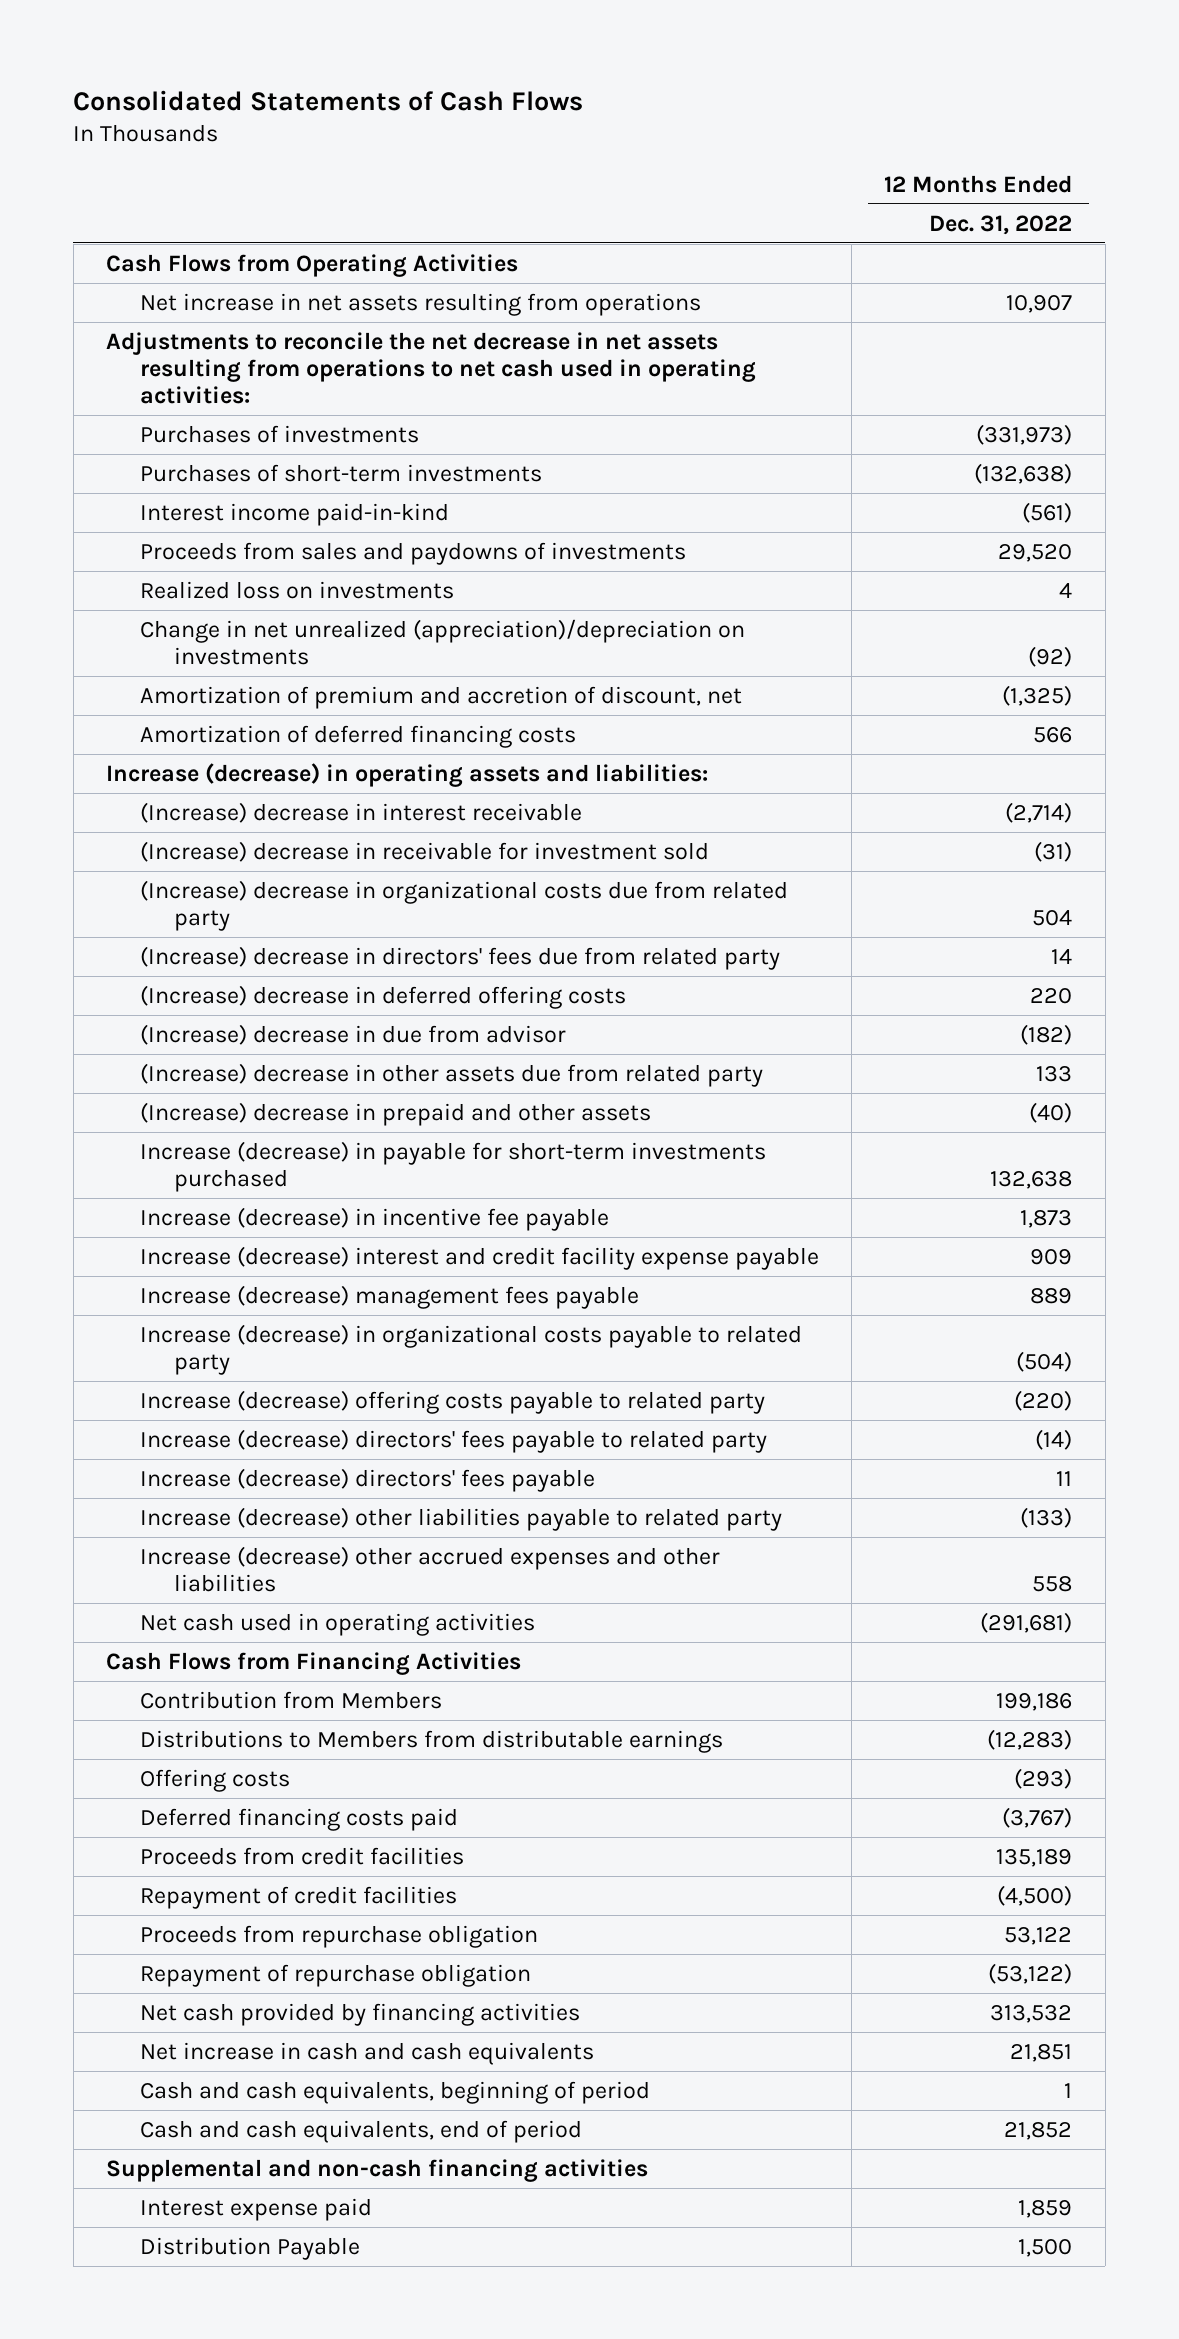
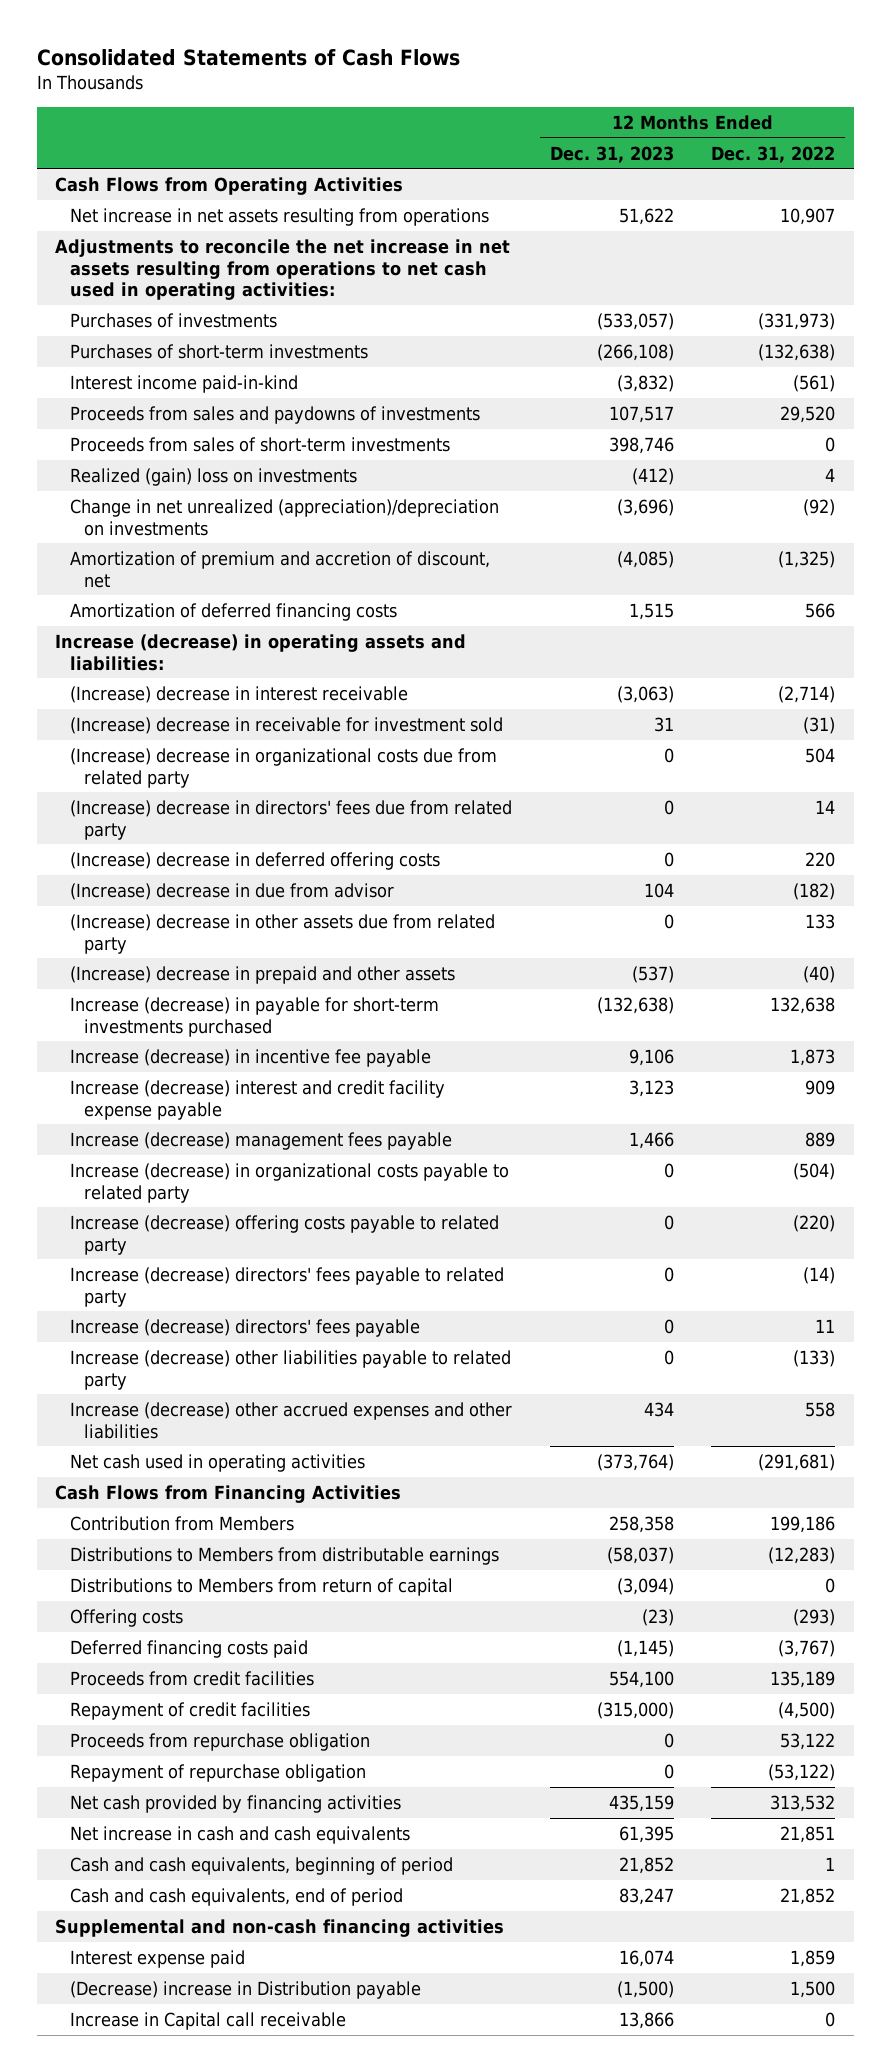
none -> [549,145,674,163] Dec. 31, 2023
[106,331,756,405] Adjustments to reconcile the net decrease in net assets resulting from operations to net cash used in operating activities: -> [55,238,511,301] Adjustments to reconcile the net increase in net assets resulting from operations to net cash used in operating activities:
none -> [69,436,450,452] Proceeds from sales of short-term investments
[139,580,454,599] Realized loss on investments -> [69,467,357,486] Realized (gain) loss on investments
none -> [69,1577,453,1596] Distributions to Members from return of capital
[139,2236,360,2260] Distribution Payable -> none
none -> [69,1980,421,1999] (Decrease) increase in Distribution payable
none -> [69,2011,346,2030] Increase in Capital call receivable

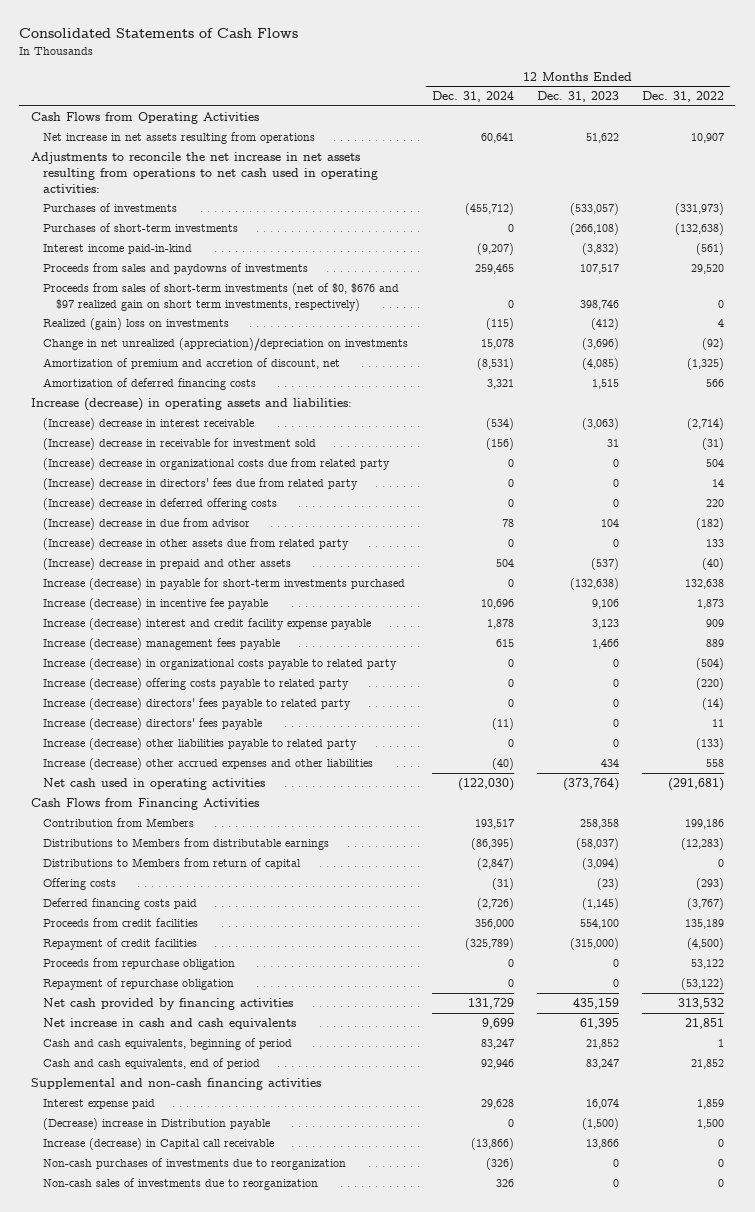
none -> [431,91,514,103] Dec. 31, 2024
[69,436,450,452] Proceeds from sales of short-term investments -> [43,282,400,311] Proceeds from sales of short-term investments (net of $0, $676 and $97 realized gain on short term investments, respectively)
[69,2011,346,2030] Increase in Capital call receivable -> [43,1137,275,1150] Increase (decrease) in Capital call receivable
none -> [43,1157,347,1170] Non-cash purchases of investments due to reorganization
none -> [43,1177,319,1190] Non-cash sales of investments due to reorganization

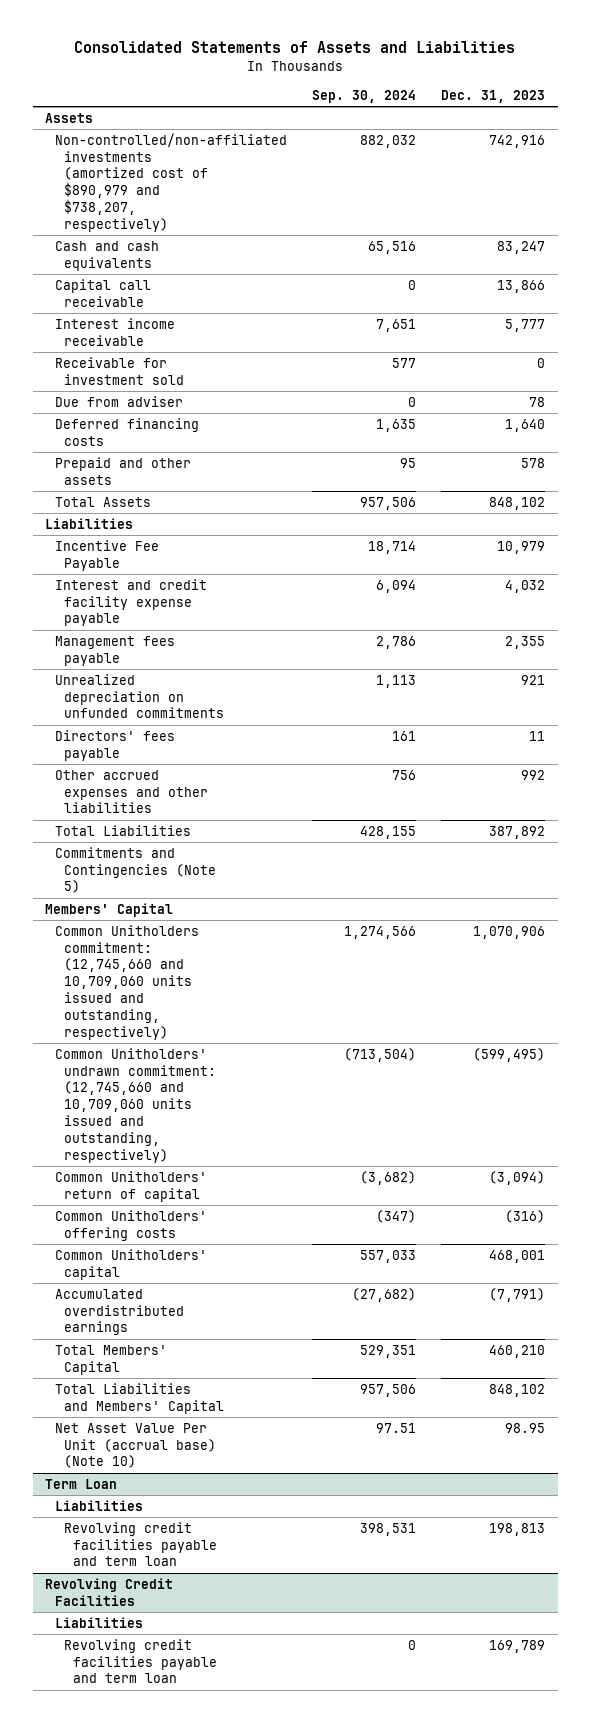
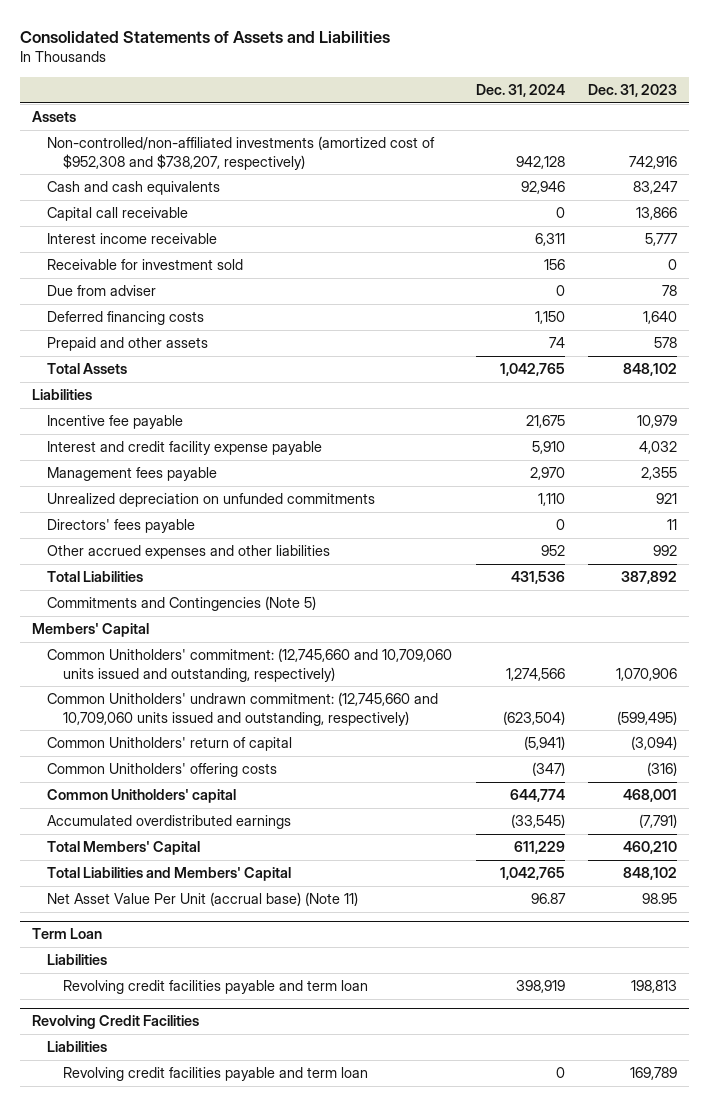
[311,89,416,103] Sep. 30, 2024 -> none
none -> [475,84,565,98] Dec. 31, 2024
[54,132,287,232] Non-controlled/non-affiliated investments (amortized cost of $890,979 and $738,207, respectively) -> [47,136,436,170] Non-controlled/non-affiliated investments (amortized cost of $952,308 and $738,207, respectively)
[54,539,159,571] Incentive Fee Payable -> [47,415,184,430] Incentive fee payable
[54,924,199,1040] Common Unitholders commitment: (12,745,660 and 10,709,060 units issued and outstanding, respectively) -> [47,648,453,682] Common Unitholders' commitment: (12,745,660 and 10,709,060 units issued and outstanding, respectively)
[54,1422,216,1469] Net Asset Value Per Unit (accrual base) (Note 10) -> [47,892,359,907] Net Asset Value Per Unit (accrual base) (Note 11)

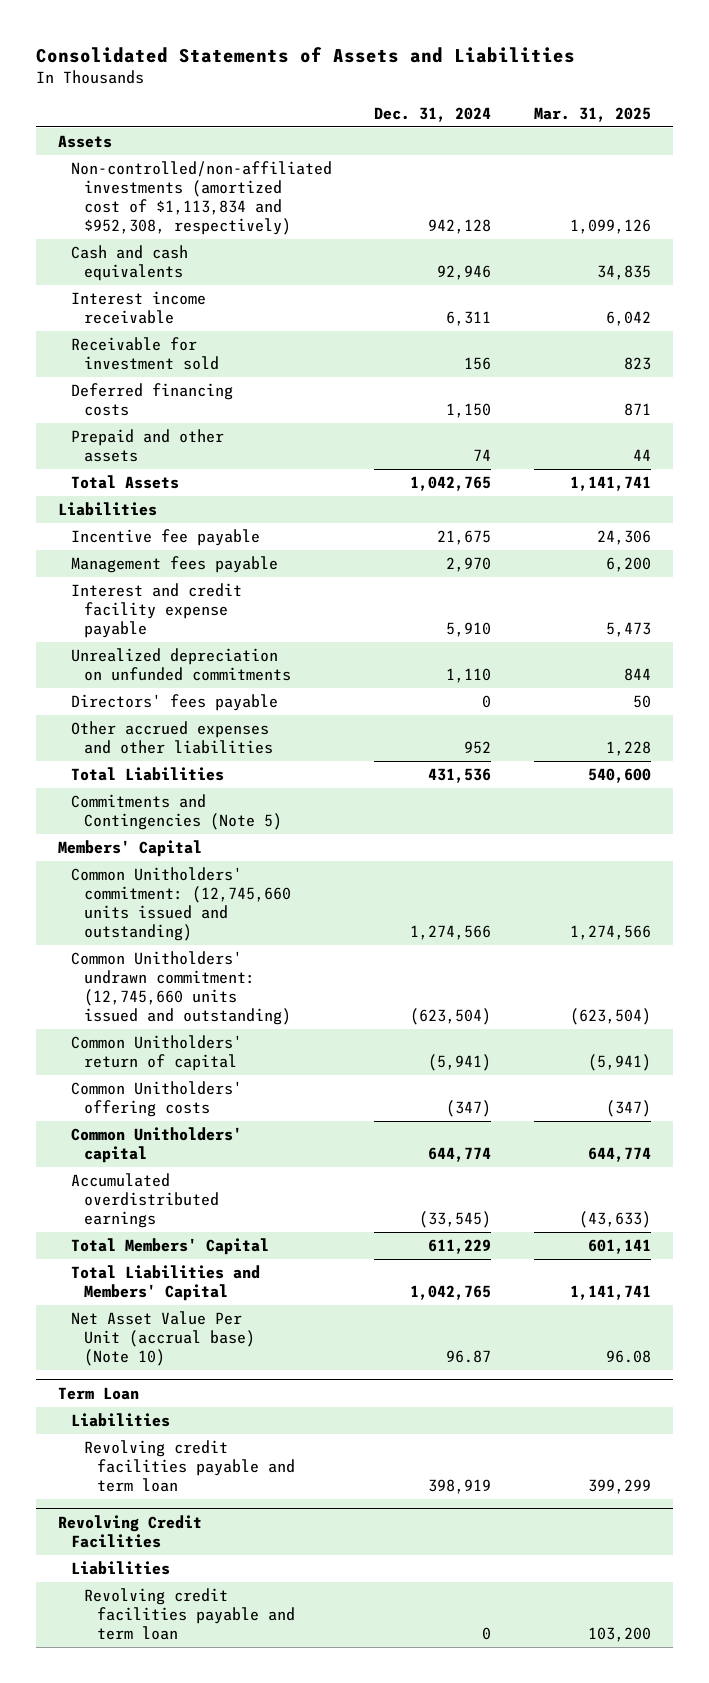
[588,84,678,98] Dec. 31, 2023 -> none
none -> [534,106,652,122] Mar. 31, 2025
[47,136,436,170] Non-controlled/non-affiliated investments (amortized cost of $952,308 and $738,207, respectively) -> [70,161,332,235] Non-controlled/non-affiliated investments (amortized cost of $1,113,834 and $952,308, respectively)
[47,207,189,222] Capital call receivable -> none
[47,285,157,297] Due from adviser -> none
[47,441,323,456] Interest and credit facility expense payable -> [70,583,242,638] Interest and credit facility expense payable
[47,648,453,682] Common Unitholders' commitment: (12,745,660 and 10,709,060 units issued and outstanding, respectively) -> [70,867,291,941] Common Unitholders' commitment: (12,745,660 units issued and outstanding)
[47,692,439,726] Common Unitholders' undrawn commitment: (12,745,660 and 10,709,060 units issued and outstanding, respectively) -> [70,951,291,1025] Common Unitholders' undrawn commitment: (12,745,660 units issued and outstanding)
[47,892,359,907] Net Asset Value Per Unit (accrual base) (Note 11) -> [70,1311,255,1366] Net Asset Value Per Unit (accrual base) (Note 10)

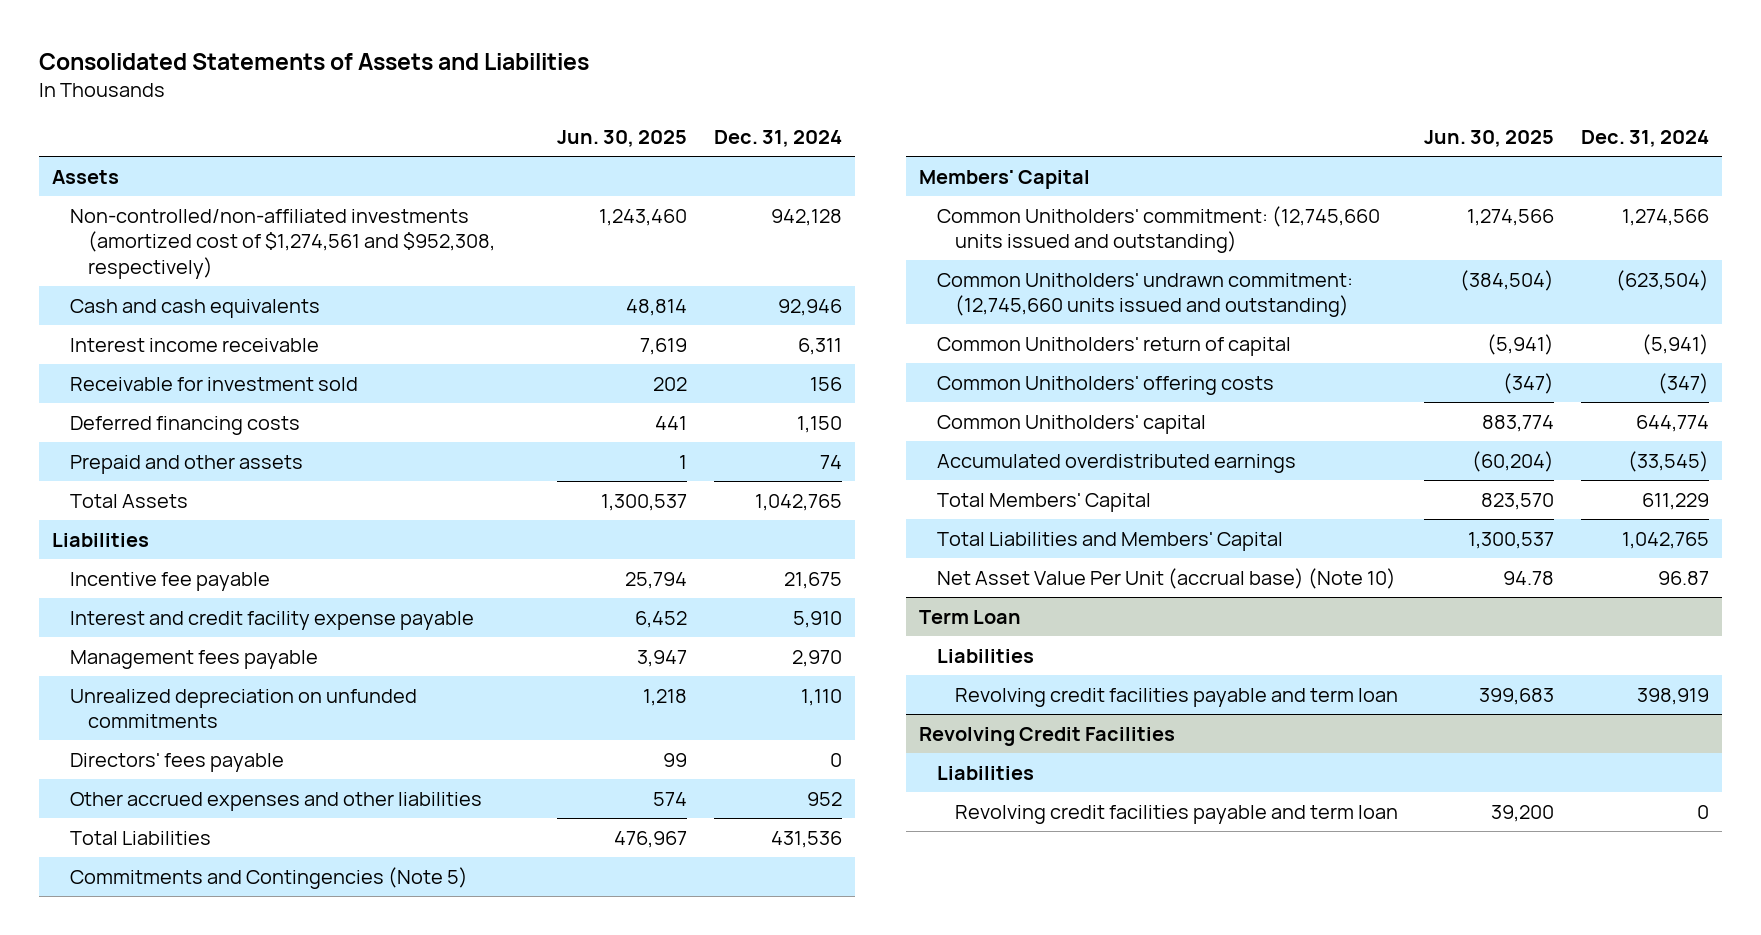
[534,106,652,122] Mar. 31, 2025 -> none
none -> [557,130,688,148] Jun. 30, 2025
[70,161,332,235] Non-controlled/non-affiliated investments (amortized cost of $1,113,834 and $952,308, respectively) -> [70,208,495,279] Non-controlled/non-affiliated investments (amortized cost of $1,274,561 and $952,308, respectively)
[70,556,278,574] Management fees payable -> [70,649,319,669] Management fees payable

